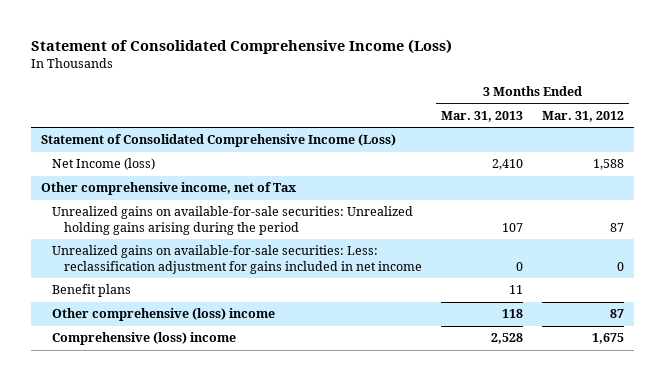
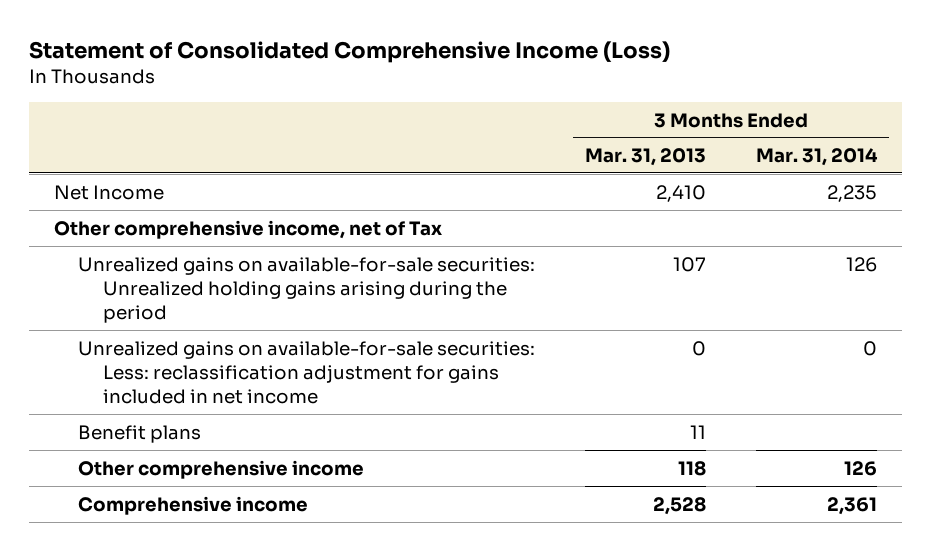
[542,110,625,122] Mar. 31, 2012 -> none
none -> [755,148,878,167] Mar. 31, 2014
[40,134,396,148] Statement of Consolidated Comprehensive Income (Loss) -> none
[52,158,156,171] Net Income (loss) -> [54,184,165,200] Net Income
[52,308,276,322] Other comprehensive (loss) income -> [78,459,365,479] Other comprehensive income
[52,332,237,346] Comprehensive (loss) income -> [78,495,309,515] Comprehensive income

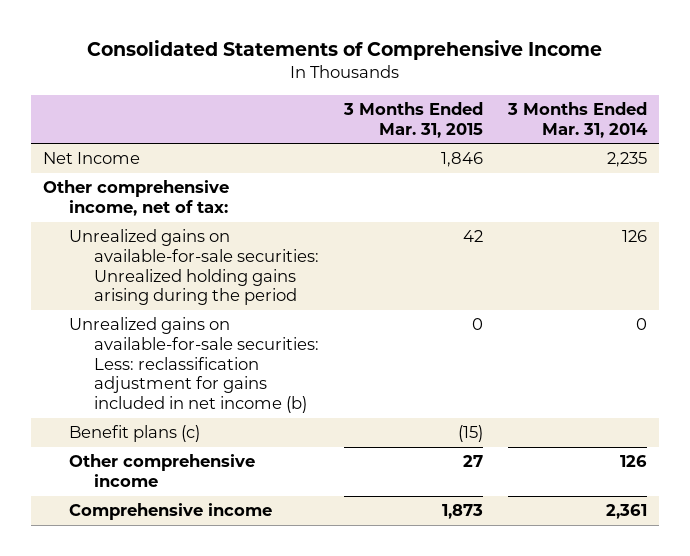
[29,41,671,64] Statement of Consolidated Comprehensive Income (Loss) -> [87,40,603,61] Consolidated Statements of Comprehensive Income
[585,148,707,167] Mar. 31, 2013 -> none
none -> [342,101,483,138] 3 Months Ended Mar. 31, 2015
[54,219,443,239] Other comprehensive income, net of Tax -> [43,180,230,216] Other comprehensive income, net of tax:
[78,340,536,404] Unrealized gains on available-for-sale securities: Less: reclassification adjustment for gains included in net income -> [68,317,319,413] Unrealized gains on available-for-sale securities: Less: reclassification adjustment for gains included in net income (b)
[78,424,202,443] Benefit plans -> [68,425,200,443] Benefit plans (c)

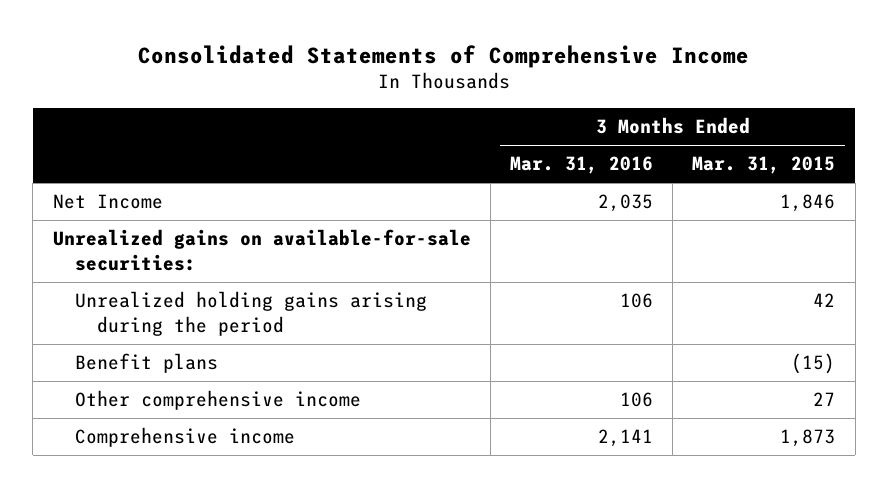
[506,101,648,138] 3 Months Ended Mar. 31, 2014 -> none
none -> [510,156,654,175] Mar. 31, 2016
[43,180,230,216] Other comprehensive income, net of tax: -> none
[68,317,319,413] Unrealized gains on available-for-sale securities: Less: reclassification adjustment for gains included in net income (b) -> none
none -> [52,229,471,272] Unrealized gains on available-for-sale securities:
[68,229,319,306] Unrealized gains on available-for-sale securities: Unrealized holding gains arising during the period -> [74,291,427,337] Unrealized holding gains arising during the period
[68,425,200,443] Benefit plans (c) -> [74,353,218,374] Benefit plans

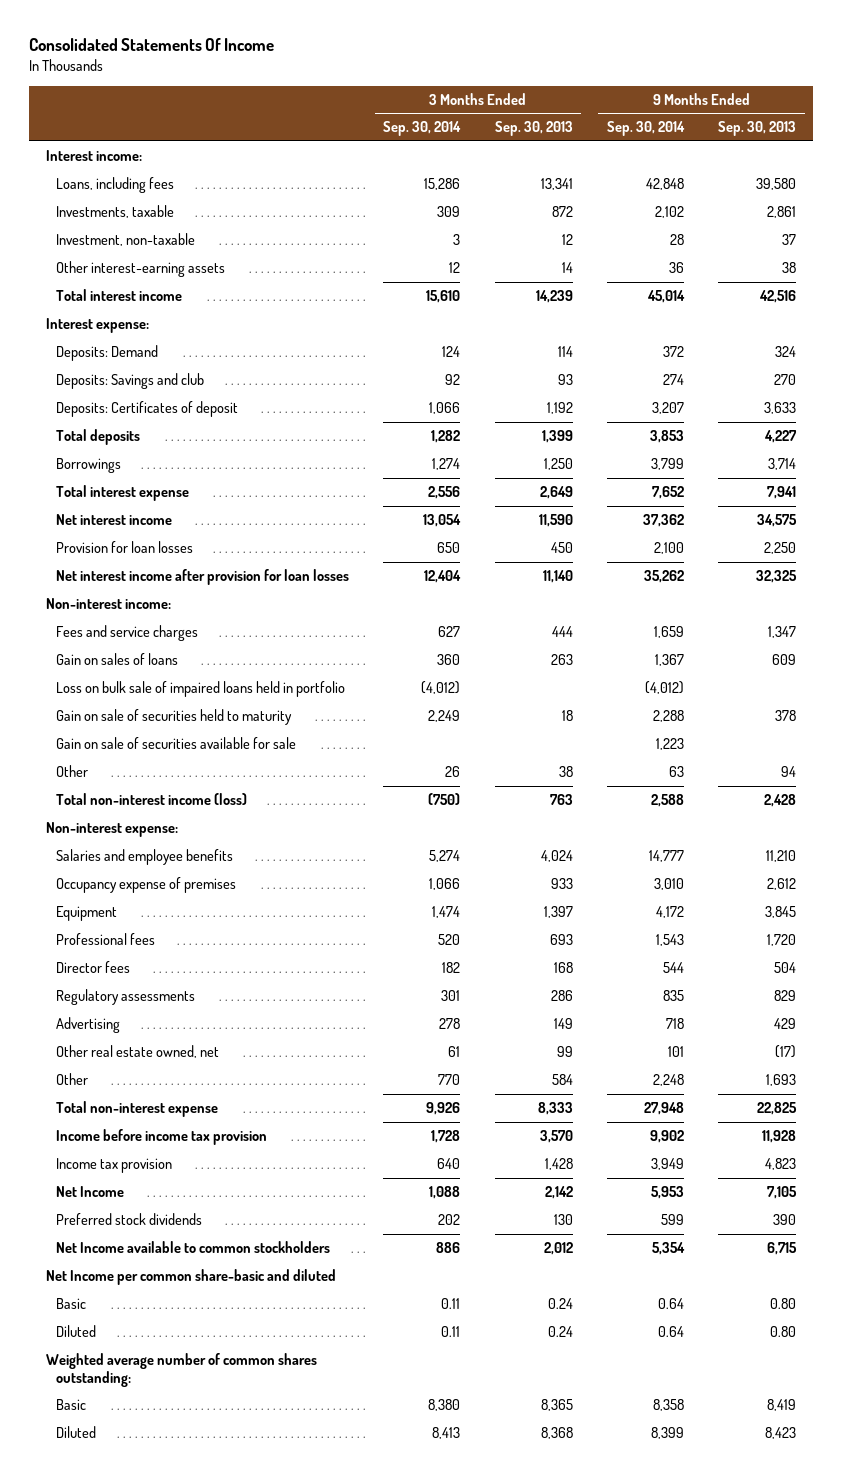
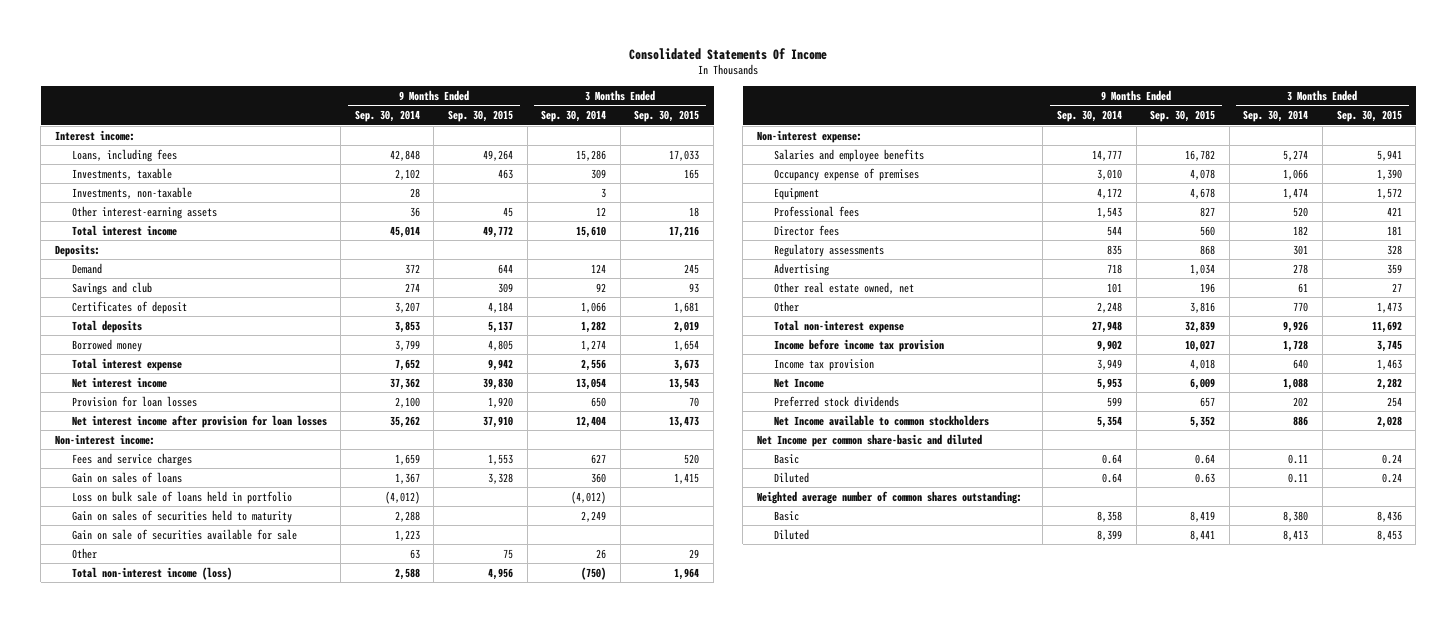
[494,121,573,137] Sep. 30, 2013 -> none
[718,121,797,137] Sep. 30, 2013 -> none
none -> [448,109,514,122] Sep. 30, 2015
none -> [634,109,700,122] Sep. 30, 2015
[56,233,196,247] Investment, non-taxable -> [71,186,192,199] Investments, non-taxable
[45,318,149,334] Interest expense: -> none
none -> [54,243,100,257] Deposits:
[56,345,159,362] Deposits: Demand -> [71,262,102,274] Demand
[56,373,205,390] Deposits: Savings and club -> [71,281,152,295] Savings and club
[56,401,239,418] Deposits: Certificates of deposit -> [71,300,187,314] Certificates of deposit
[56,458,122,474] Borrowings -> [71,338,142,352] Borrowed money
[56,681,346,698] Loss on bulk sale of impaired loans held in portfolio -> [71,490,292,504] Loss on bulk sale of loans held in portfolio
[56,709,293,726] Gain on sale of securities held to maturity -> [71,509,292,523] Gain on sales of securities held to maturity

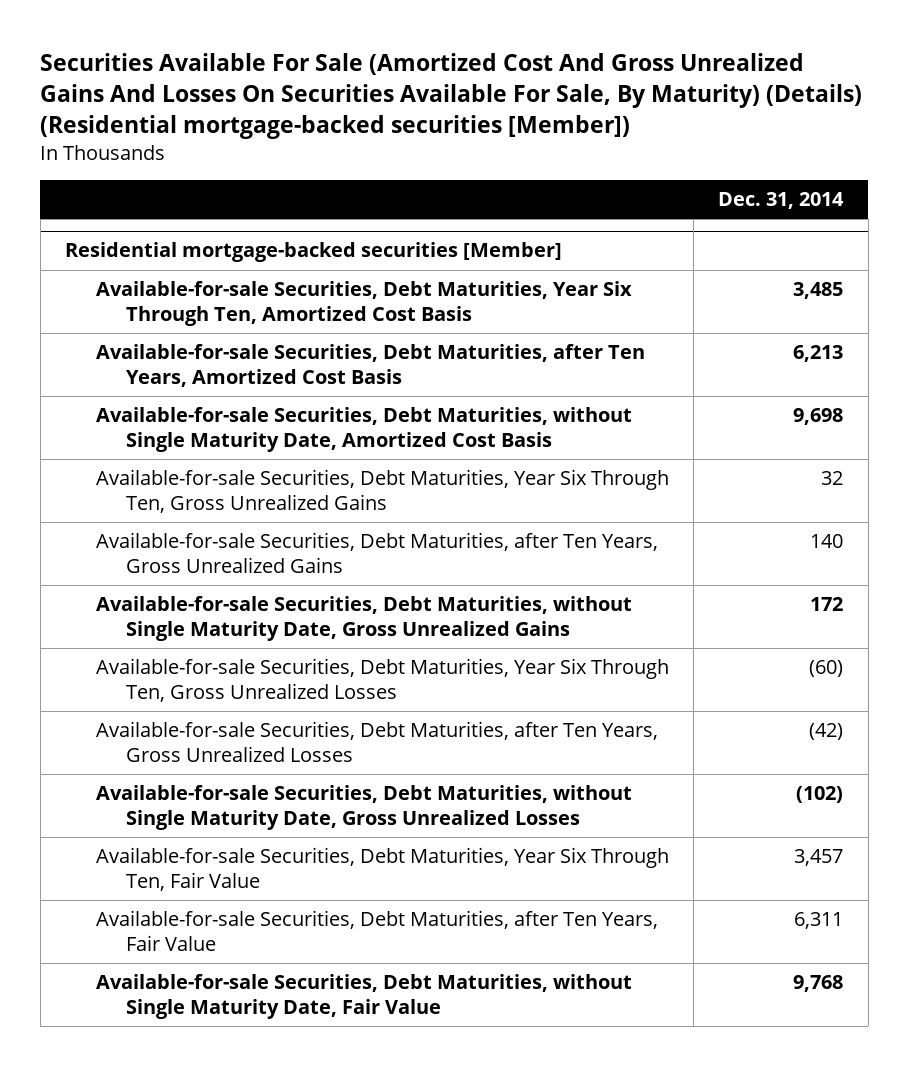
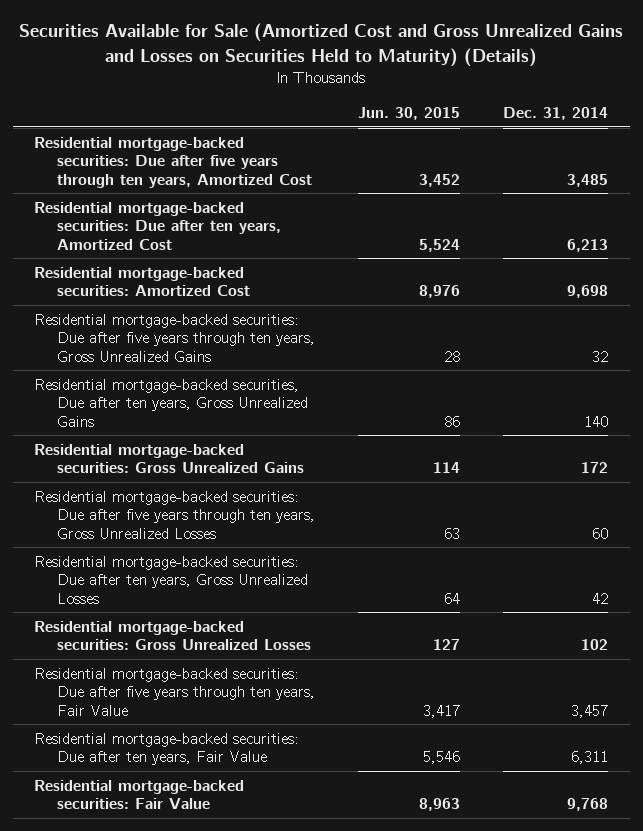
[40,53,863,140] Securities Available For Sale (Amortized Cost And Gross Unrealized Gains And Losses On Securities Available For Sale, By Maturity) (Details) (Residential mortgage-backed securities [Member]) -> [19,23,624,67] Securities Available for Sale (Amortized Cost and Gross Unrealized Gains and Losses on Securities Held to Maturity) (Details)
none -> [358,107,461,121] Jun. 30, 2015
[65,242,563,263] Residential mortgage-backed securities [Member] -> none
[95,785,632,830] Available-for-sale Securities, Debt Maturities, without Single Maturity Date, Gross Unrealized Losses -> none
[95,281,632,326] Available-for-sale Securities, Debt Maturities, Year Six Through Ten, Amortized Cost Basis -> [34,136,313,188] Residential mortgage-backed securities: Due after five years through ten years, Amortized Cost
[95,344,645,387] Available-for-sale Securities, Debt Maturities, after Ten Years, Amortized Cost Basis -> [34,201,282,250] Residential mortgage-backed securities: Due after ten years, Amortized Cost
[95,407,632,452] Available-for-sale Securities, Debt Maturities, without Single Maturity Date, Amortized Cost Basis -> [34,266,251,297] Residential mortgage-backed securities: Amortized Cost
[95,469,669,513] Available-for-sale Securities, Debt Maturities, Year Six Through Ten, Gross Unrealized Gains -> [34,313,316,362] Residential mortgage-backed securities: Due after five years through ten years, Gross Unrealized Gains
[95,532,658,573] Available-for-sale Securities, Debt Maturities, after Ten Years, Gross Unrealized Gains -> [34,378,309,427] Residential mortgage-backed securities, Due after ten years, Gross Unrealized Gains
[95,596,632,641] Available-for-sale Securities, Debt Maturities, without Single Maturity Date, Gross Unrealized Gains -> [34,443,305,474] Residential mortgage-backed securities: Gross Unrealized Gains
[95,658,669,702] Available-for-sale Securities, Debt Maturities, Year Six Through Ten, Gross Unrealized Losses -> [34,490,316,539] Residential mortgage-backed securities: Due after five years through ten years, Gross Unrealized Losses
[809,660,844,678] (60) -> [592,527,609,539] 60
[95,721,658,762] Available-for-sale Securities, Debt Maturities, after Ten Years, Gross Unrealized Losses -> [34,555,309,604] Residential mortgage-backed securities: Due after ten years, Gross Unrealized Losses
[809,723,844,741] (42) -> [592,592,609,604] 42
none -> [34,620,312,651] Residential mortgage-backed securities: Gross Unrealized Losses
[95,847,669,891] Available-for-sale Securities, Debt Maturities, Year Six Through Ten, Fair Value -> [34,667,316,716] Residential mortgage-backed securities: Due after five years through ten years, Fair Value
[95,910,658,951] Available-for-sale Securities, Debt Maturities, after Ten Years, Fair Value -> [34,732,300,766] Residential mortgage-backed securities: Due after ten years, Fair Value
[95,974,632,1019] Available-for-sale Securities, Debt Maturities, without Single Maturity Date, Fair Value -> [34,779,245,810] Residential mortgage-backed securities: Fair Value

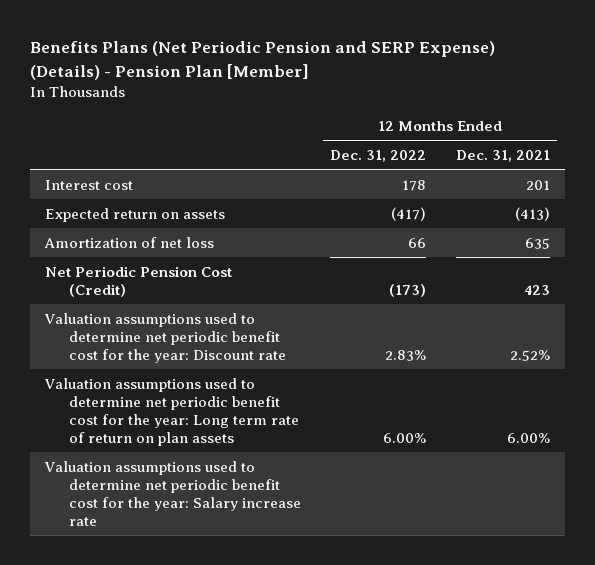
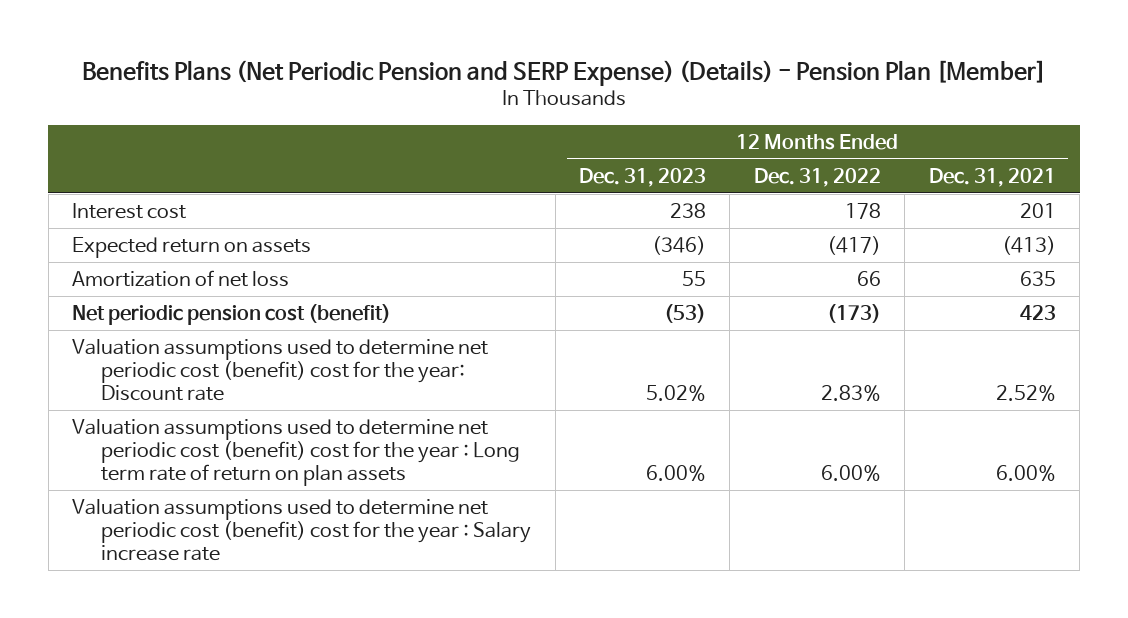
none -> [579,167,707,187] Dec. 31, 2023
[44,265,232,297] Net Periodic Pension Cost (Credit) -> [72,303,392,325] Net periodic pension cost (benefit)
[43,312,286,363] Valuation assumptions used to determine net periodic benefit cost for the year: Discount rate -> [72,338,489,401] Valuation assumptions used to determine net periodic cost (benefit) cost for the year: Discount rate
[43,377,299,446] Valuation assumptions used to determine net periodic benefit cost for the year: Long term rate of return on plan assets -> [72,418,521,486] Valuation assumptions used to determine net periodic cost (benefit) cost for the year : Long term rate of return on plan assets
[43,460,301,526] Valuation assumptions used to determine net periodic benefit cost for the year: Salary increase rate -> [72,498,532,561] Valuation assumptions used to determine net periodic cost (benefit) cost for the year : Salary increase rate

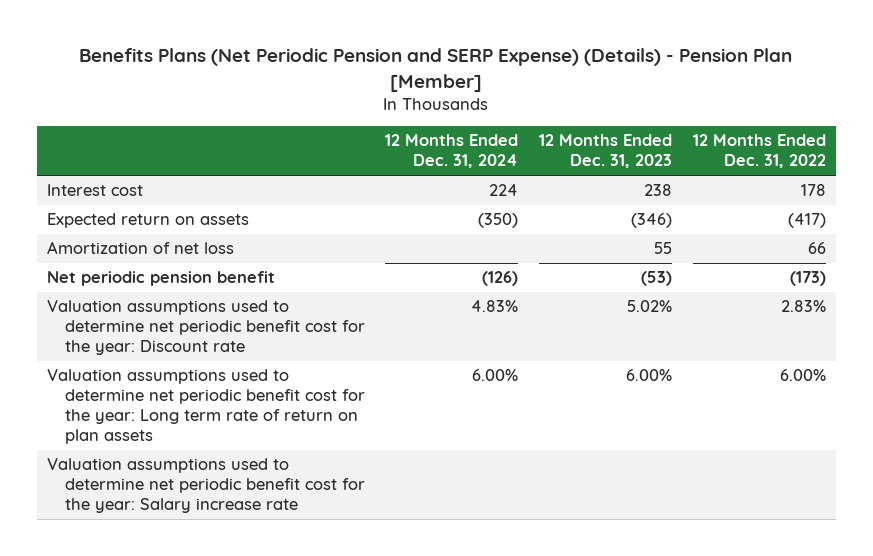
[928,167,1056,187] Dec. 31, 2021 -> none
none -> [385,134,519,169] 12 Months Ended Dec. 31, 2024
[72,303,392,325] Net periodic pension cost (benefit) -> [47,271,276,287] Net periodic pension benefit
[72,338,489,401] Valuation assumptions used to determine net periodic cost (benefit) cost for the year: Discount rate -> [47,300,365,356] Valuation assumptions used to determine net periodic benefit cost for the year: Discount rate
[72,418,521,486] Valuation assumptions used to determine net periodic cost (benefit) cost for the year : Long term rate of return on plan assets -> [47,369,365,445] Valuation assumptions used to determine net periodic benefit cost for the year: Long term rate of return on plan assets
[72,498,532,561] Valuation assumptions used to determine net periodic cost (benefit) cost for the year : Salary increase rate -> [47,458,365,514] Valuation assumptions used to determine net periodic benefit cost for the year: Salary increase rate

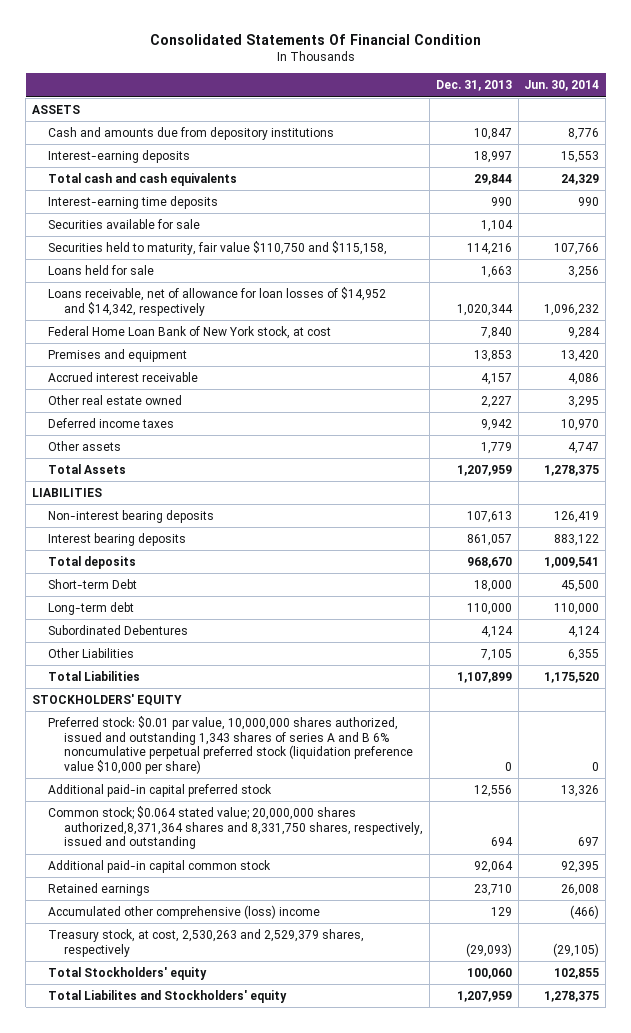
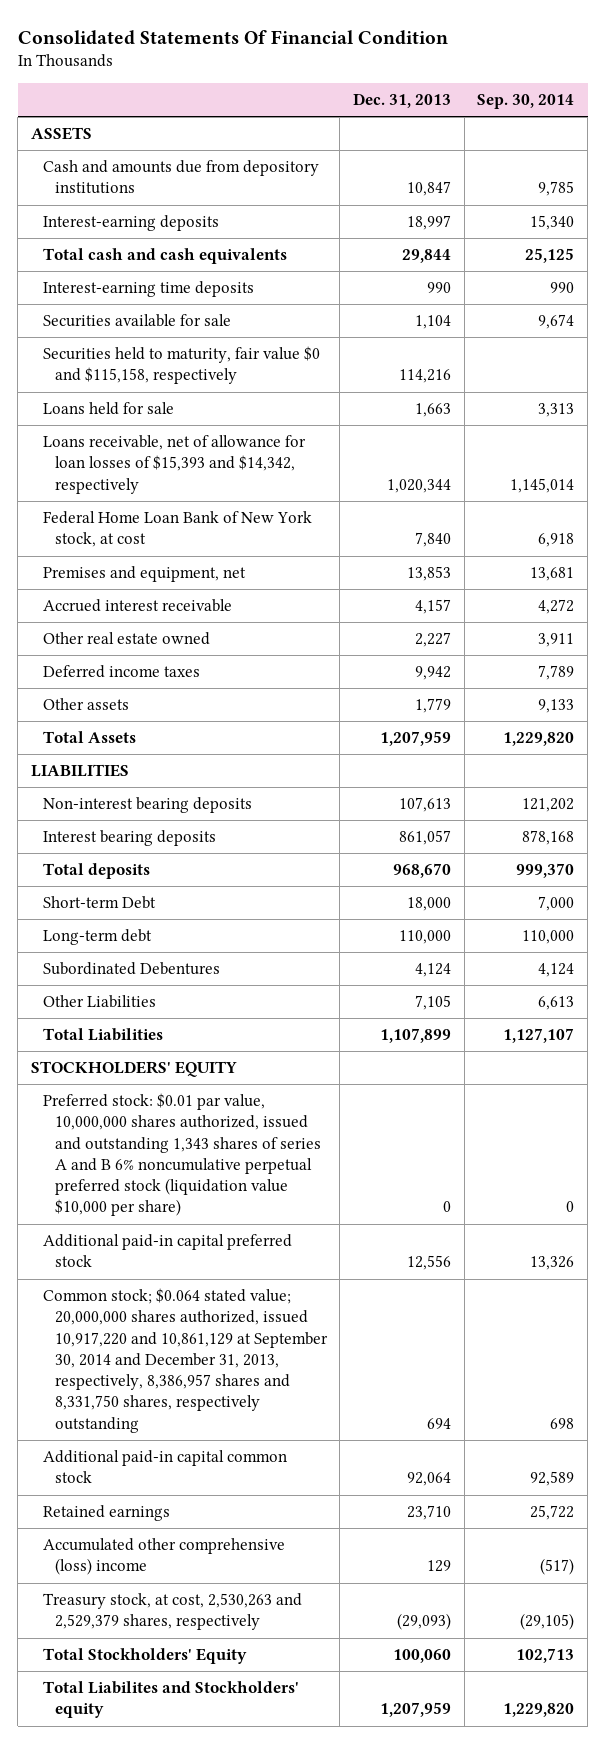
[524,80,600,92] Jun. 30, 2014 -> none
none -> [477,94,575,110] Sep. 30, 2014
[48,241,388,256] Securities held to maturity, fair value $110,750 and $115,158, -> [42,346,320,385] Securities held to maturity, fair value $0 and $115,158, respectively
[48,287,387,316] Loans receivable, net of allowance for loan losses of $14,952 and $14,342, respectively -> [42,435,306,494] Loans receivable, net of allowance for loan losses of $15,393 and $14,342, respectively
[48,349,188,363] Premises and equipment -> [42,566,246,583] Premises and equipment, net
[48,716,414,774] Preferred stock: $0.01 par value, 10,000,000 shares authorized, issued and outstanding 1,343 shares of series A and B 6% noncumulative perpetual preferred stock (liquidation preference value $10,000 per share) -> [42,1093,321,1217] Preferred stock: $0.01 par value, 10,000,000 shares authorized, issued and outstanding 1,343 shares of series A and B 6% noncumulative perpetual preferred stock (liquidation value $10,000 per share)
[48,806,424,850] Common stock; $0.064 stated value; 20,000,000 shares authorized,8,371,364 shares and 8,331,750 shares, respectively, issued and outstanding -> [42,1288,328,1433] Common stock; $0.064 stated value; 20,000,000 shares authorized, issued 10,917,220 and 10,861,129 at September 30, 2014 and December 31, 2013, respectively, 8,386,957 shares and 8,331,750 shares, respectively outstanding
[48,967,208,981] Total Stockholders' equity -> [42,1648,247,1665] Total Stockholders' Equity

